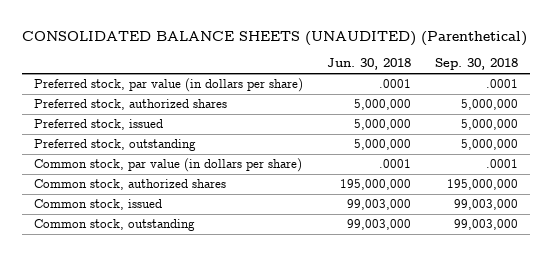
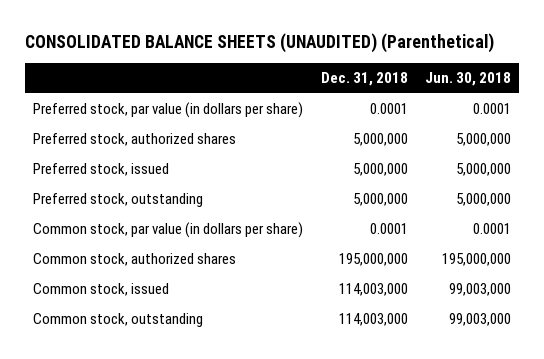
[434,58,518,71] Sep. 30, 2018 -> none
none -> [320,72,408,87] Dec. 31, 2018
[378,79,411,89] .0001 -> [472,103,511,115] 0.0001
[378,159,411,169] .0001 -> [472,223,511,235] 0.0001

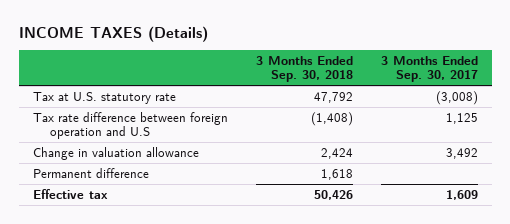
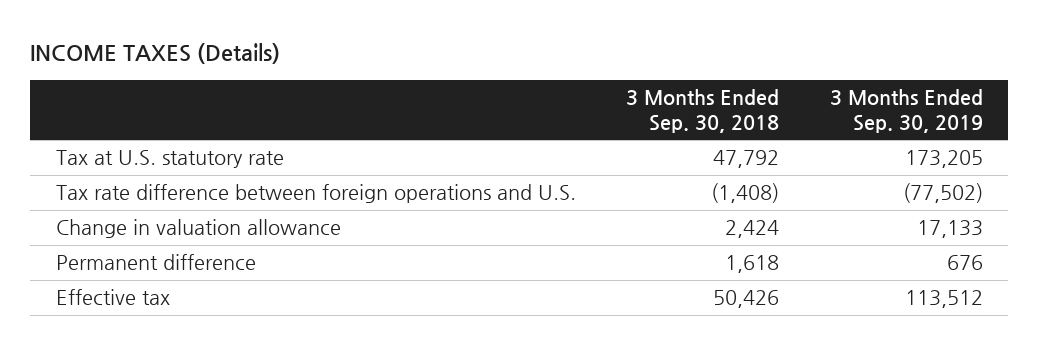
[380,56,478,83] 3 Months Ended Sep. 30, 2017 -> none
none -> [829,88,983,133] 3 Months Ended Sep. 30, 2019
[32,111,228,140] Tax rate difference between foreign operation and U.S -> [55,184,576,204] Tax rate difference between foreign operations and U.S.

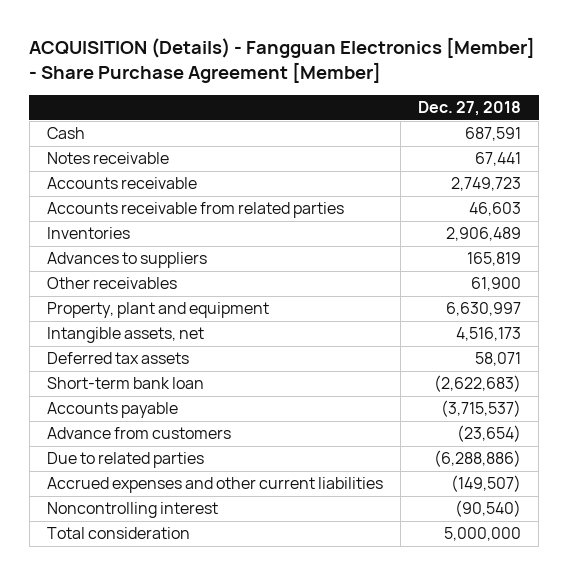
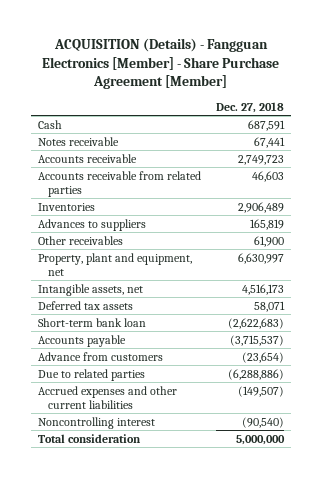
[46,302,269,319] Property, plant and equipment -> [38,252,193,276] Property, plant and equipment, net

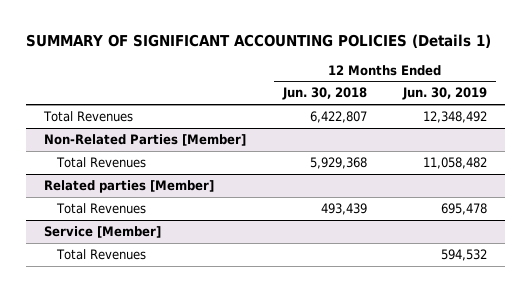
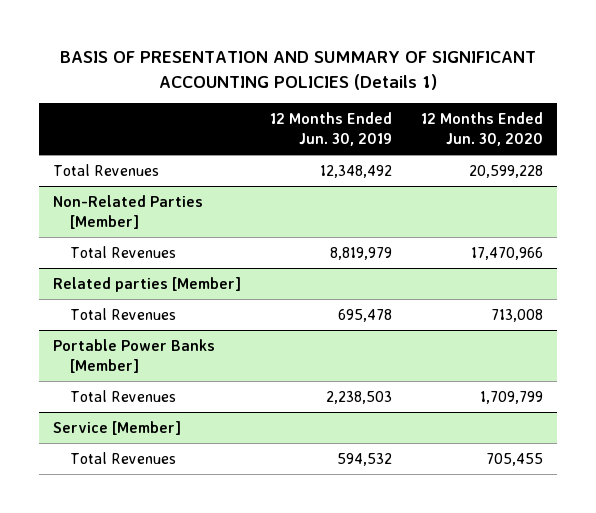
[26,34,492,49] SUMMARY OF SIGNIFICANT ACCOUNTING POLICIES (Details 1) -> [60,51,537,90] BASIS OF PRESENTATION AND SUMMARY OF SIGNIFICANT ACCOUNTING POLICIES (Details 1)
[281,87,367,101] Jun. 30, 2018 -> none
none -> [420,112,543,147] 12 Months Ended Jun. 30, 2020
[422,156,487,169] 11,058,482 -> [330,246,393,260] 8,819,979
none -> [53,338,216,374] Portable Power Banks [Member]
none -> [69,389,176,402] Total Revenues

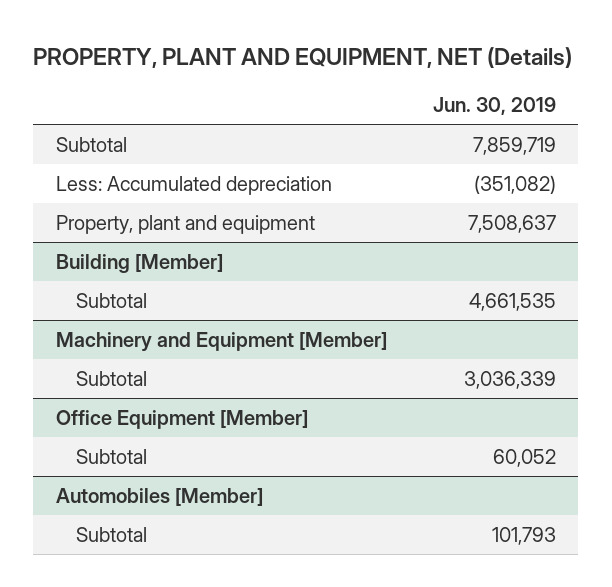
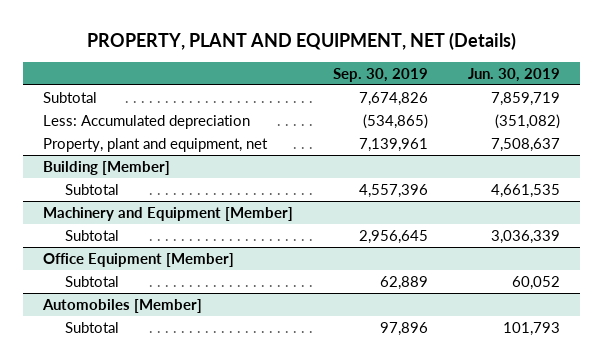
none -> [333,67,429,82] Sep. 30, 2019
[55,215,315,235] Property, plant and equipment -> [43,137,269,152] Property, plant and equipment, net

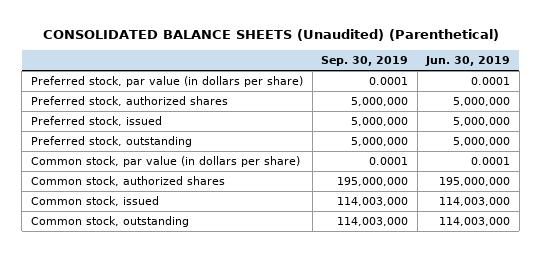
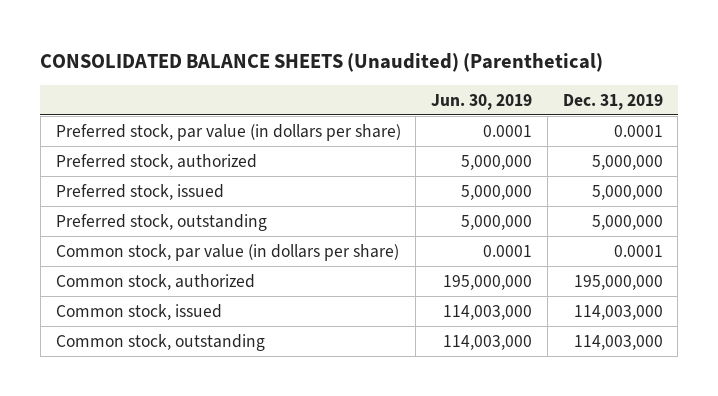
[321,56,409,67] Sep. 30, 2019 -> none
none -> [562,94,663,111] Dec. 31, 2019
[30,96,228,107] Preferred stock, authorized shares -> [55,153,257,170] Preferred stock, authorized
[30,176,225,187] Common stock, authorized shares -> [55,273,255,290] Common stock, authorized

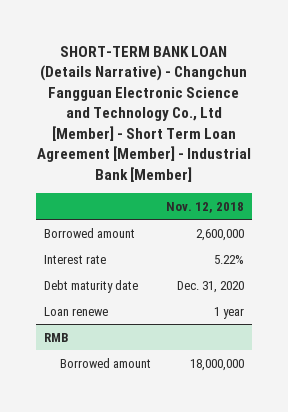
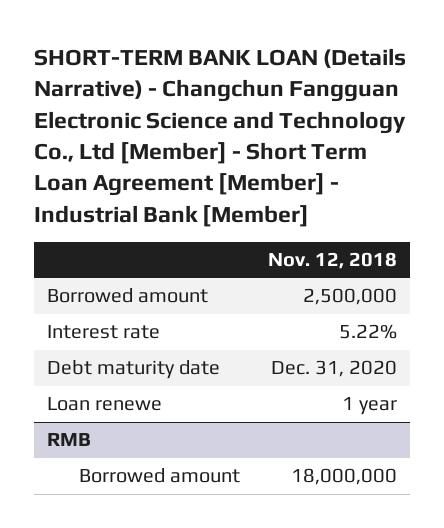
[196,228,245,241] 2,600,000 -> [302,288,397,306] 2,500,000

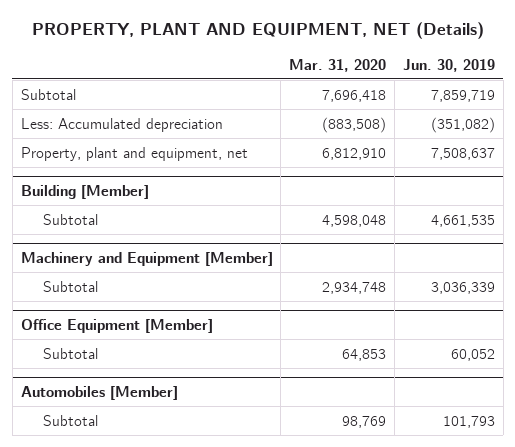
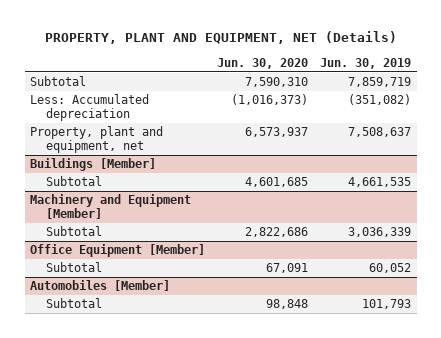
[289,58,387,72] Mar. 31, 2020 -> none
none -> [217,57,309,69] Jun. 30, 2020
[20,184,149,199] Building [Member] -> [30,158,157,172] Buildings [Member]

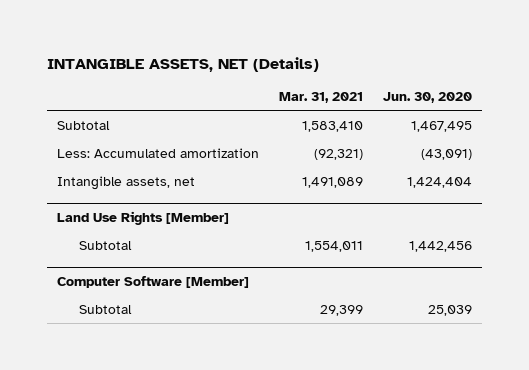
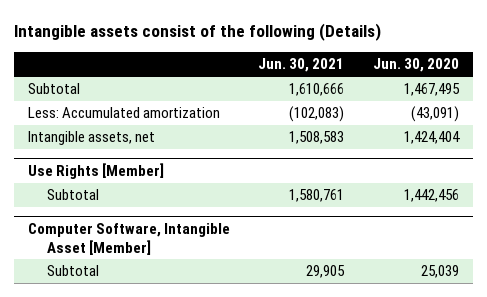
[47,56,320,72] INTANGIBLE ASSETS, NET (Details) -> [14,23,382,42] Intangible assets consist of the following (Details)
[279,92,364,104] Mar. 31, 2021 -> none
none -> [258,58,345,73] Jun. 30, 2021
[57,210,230,225] Land Use Rights [Member] -> [28,162,165,179] Use Rights [Member]
[57,275,250,288] Computer Software [Member] -> [28,222,231,255] Computer Software, Intangible Asset [Member]

